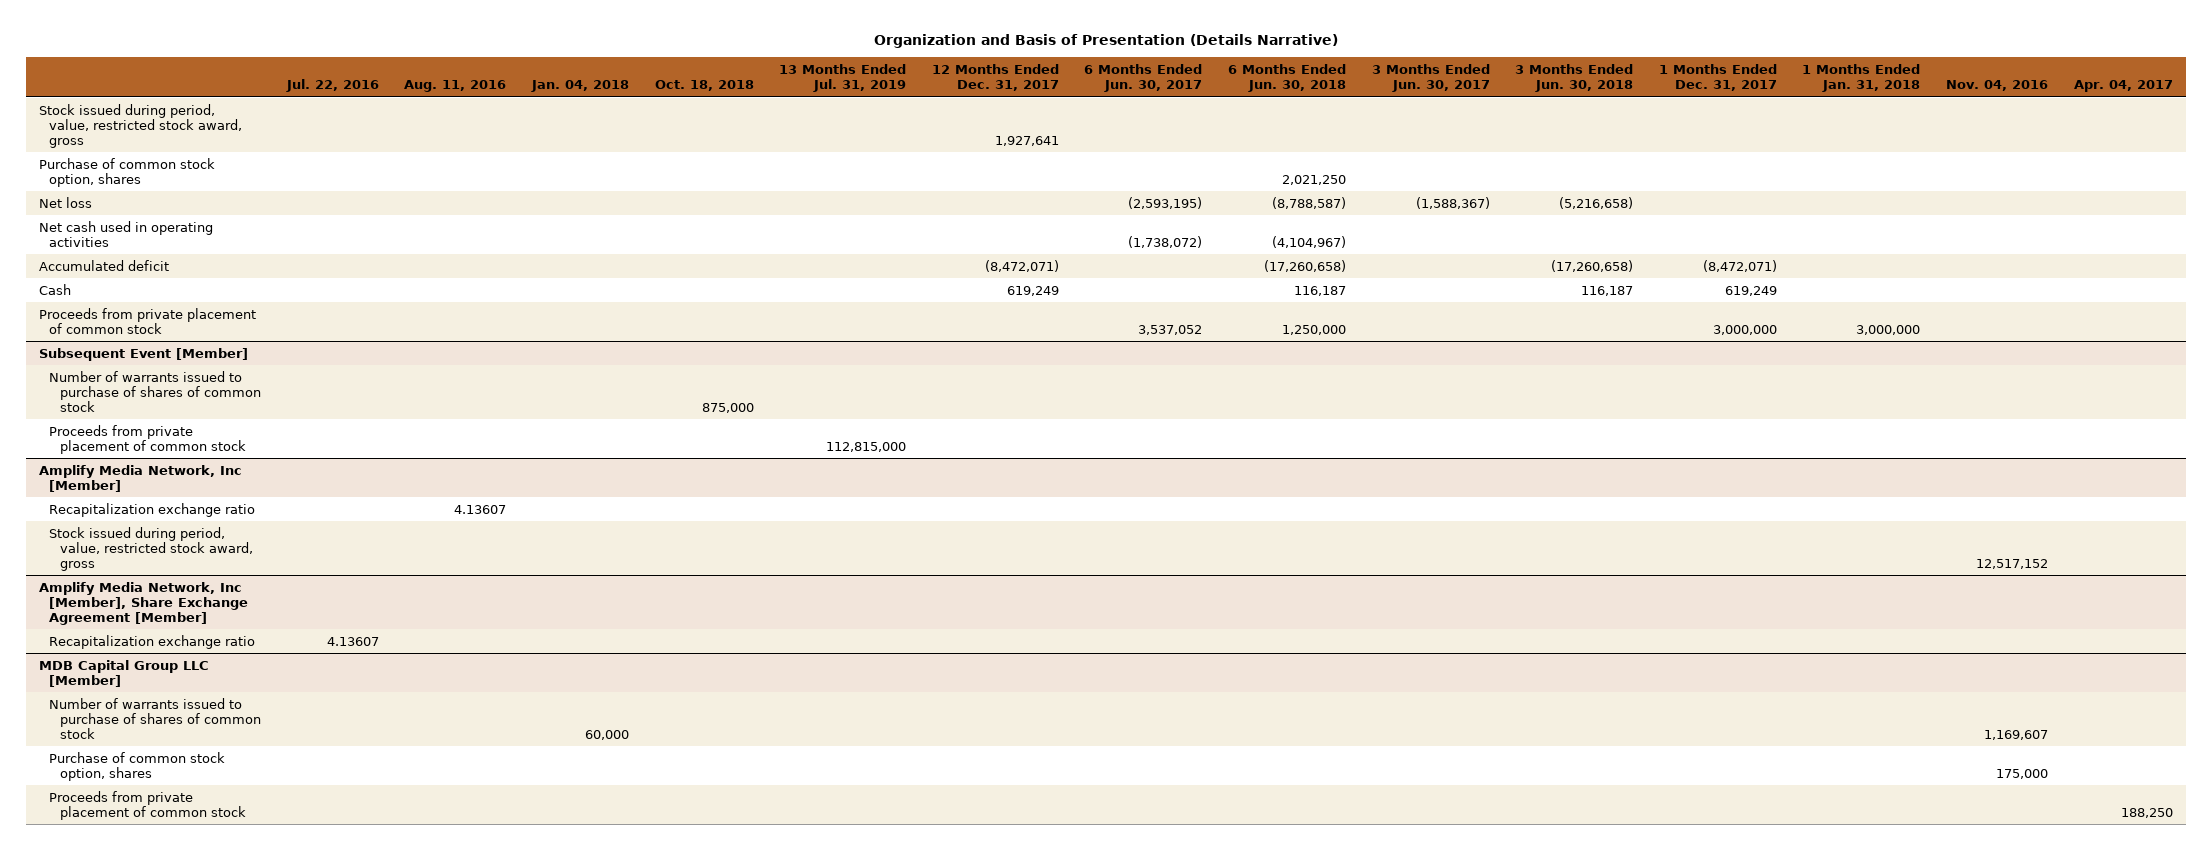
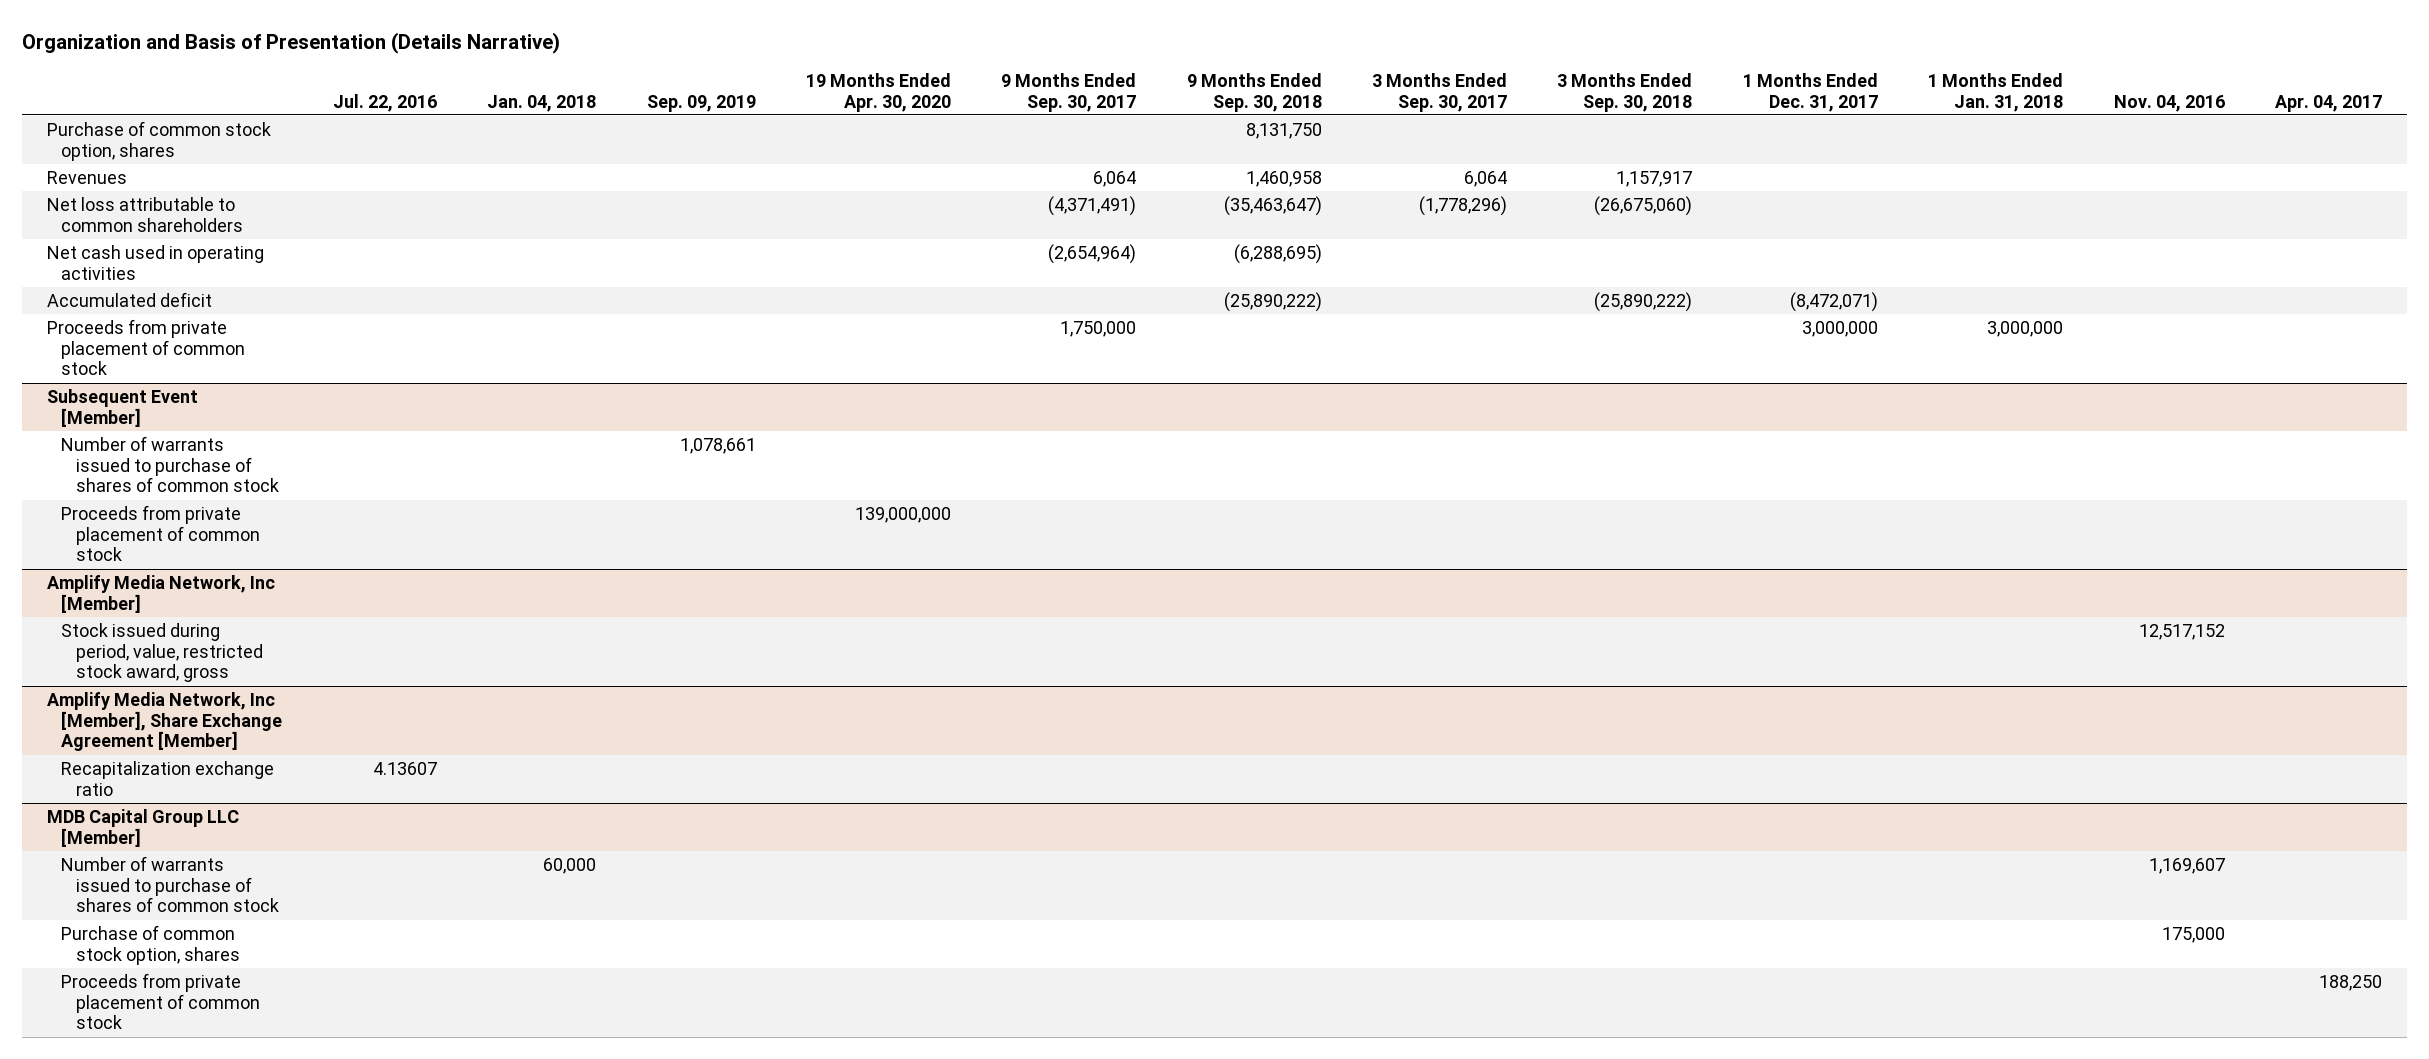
[404,80,507,93] Aug. 11, 2016 -> none
[654,80,754,92] Oct. 18, 2018 -> none
[779,64,907,93] 13 Months Ended Jul. 31, 2019 -> none
[931,64,1059,92] 12 Months Ended Dec. 31, 2017 -> none
[1084,64,1203,93] 6 Months Ended Jun. 30, 2017 -> none
[1227,64,1346,93] 6 Months Ended Jun. 30, 2018 -> none
[1371,64,1490,93] 3 Months Ended Jun. 30, 2017 -> none
[1515,64,1634,93] 3 Months Ended Jun. 30, 2018 -> none
none -> [646,94,756,112] Sep. 09, 2019
none -> [805,72,951,112] 19 Months Ended Apr. 30, 2020
none -> [1001,72,1137,112] 9 Months Ended Sep. 30, 2017
none -> [1186,72,1322,112] 9 Months Ended Sep. 30, 2018
none -> [1372,72,1508,112] 3 Months Ended Sep. 30, 2017
none -> [1557,72,1693,112] 3 Months Ended Sep. 30, 2018
[38,103,243,148] Stock issued during period, value, restricted stock award, gross -> none
[38,196,92,208] Net loss -> none
none -> [46,170,127,184] Revenues
none -> [46,196,244,232] Net loss attributable to common shareholders
[38,283,71,295] Cash -> none
[49,502,256,517] Recapitalization exchange ratio -> none

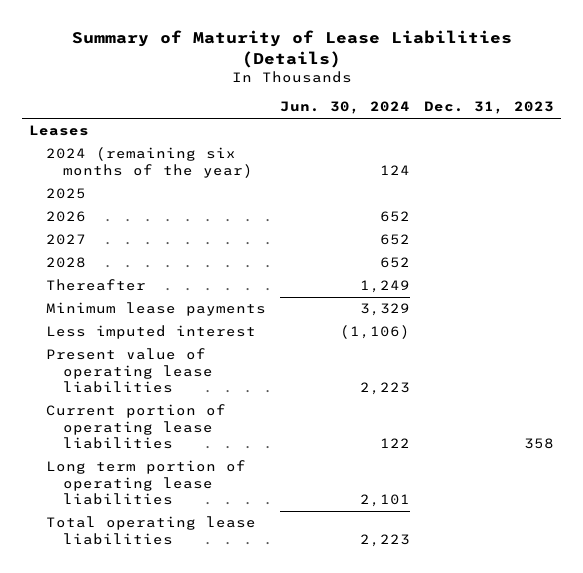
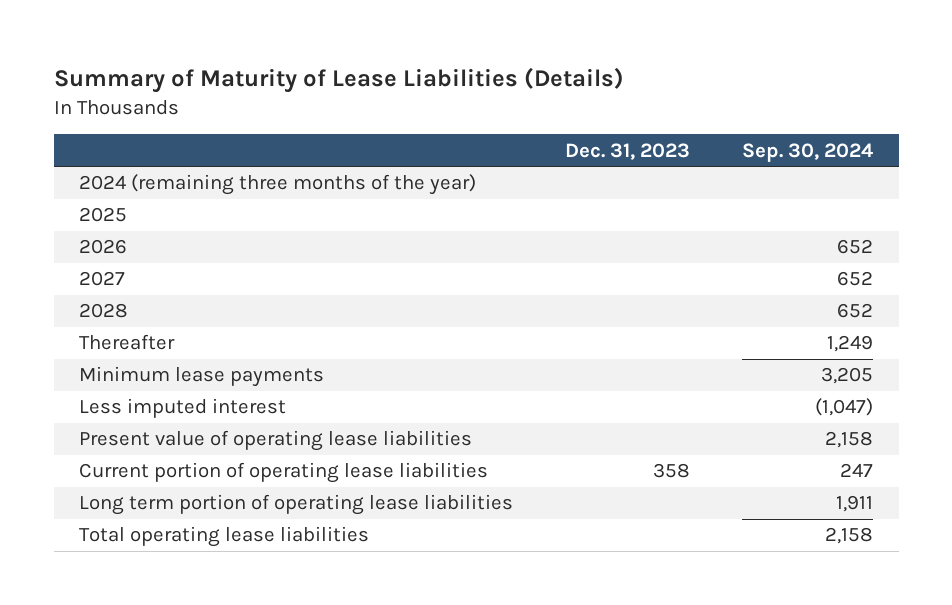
[280,101,411,115] Jun. 30, 2024 -> none
none -> [742,142,874,162] Sep. 30, 2024
[29,125,90,137] Leases -> none
[45,147,253,178] 2024 (remaining six months of the year) -> [79,174,477,196] 2024 (remaining three months of the year)

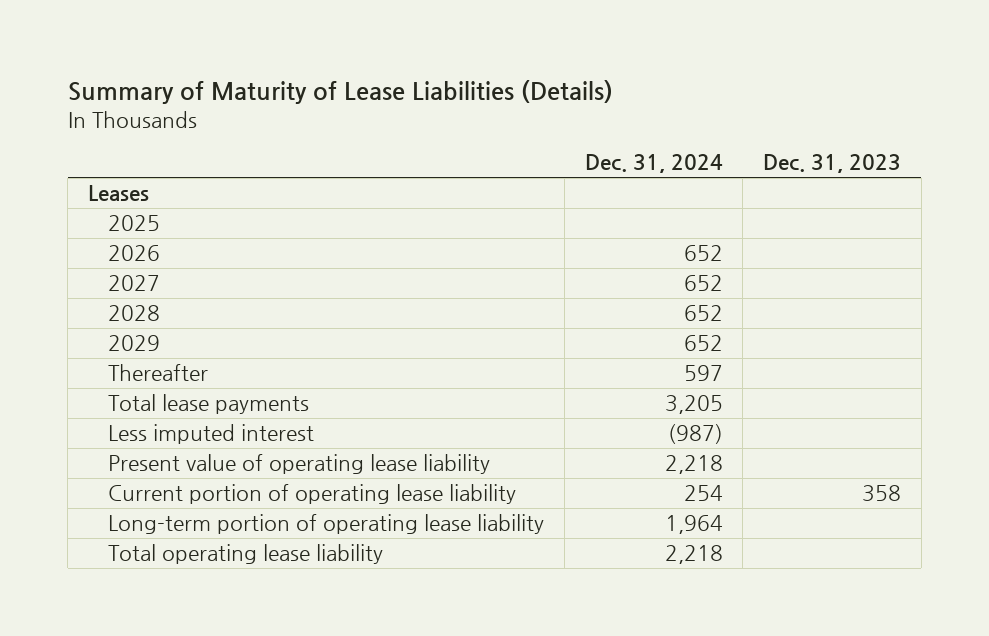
[742,142,874,162] Sep. 30, 2024 -> none
none -> [584,154,723,174] Dec. 31, 2024
[79,174,477,196] 2024 (remaining three months of the year) -> none
none -> [87,185,149,202] Leases
none -> [108,335,161,352] 2029
[79,366,325,388] Minimum lease payments -> [108,394,310,415] Total lease payments
[79,430,473,452] Present value of operating lease liabilities -> [108,454,491,475] Present value of operating lease liability
[79,462,489,484] Current portion of operating lease liabilities -> [108,484,517,505] Current portion of operating lease liability
[79,494,514,516] Long term portion of operating lease liabilities -> [108,514,545,535] Long-term portion of operating lease liability
[79,526,370,548] Total operating lease liabilities -> [108,544,384,565] Total operating lease liability

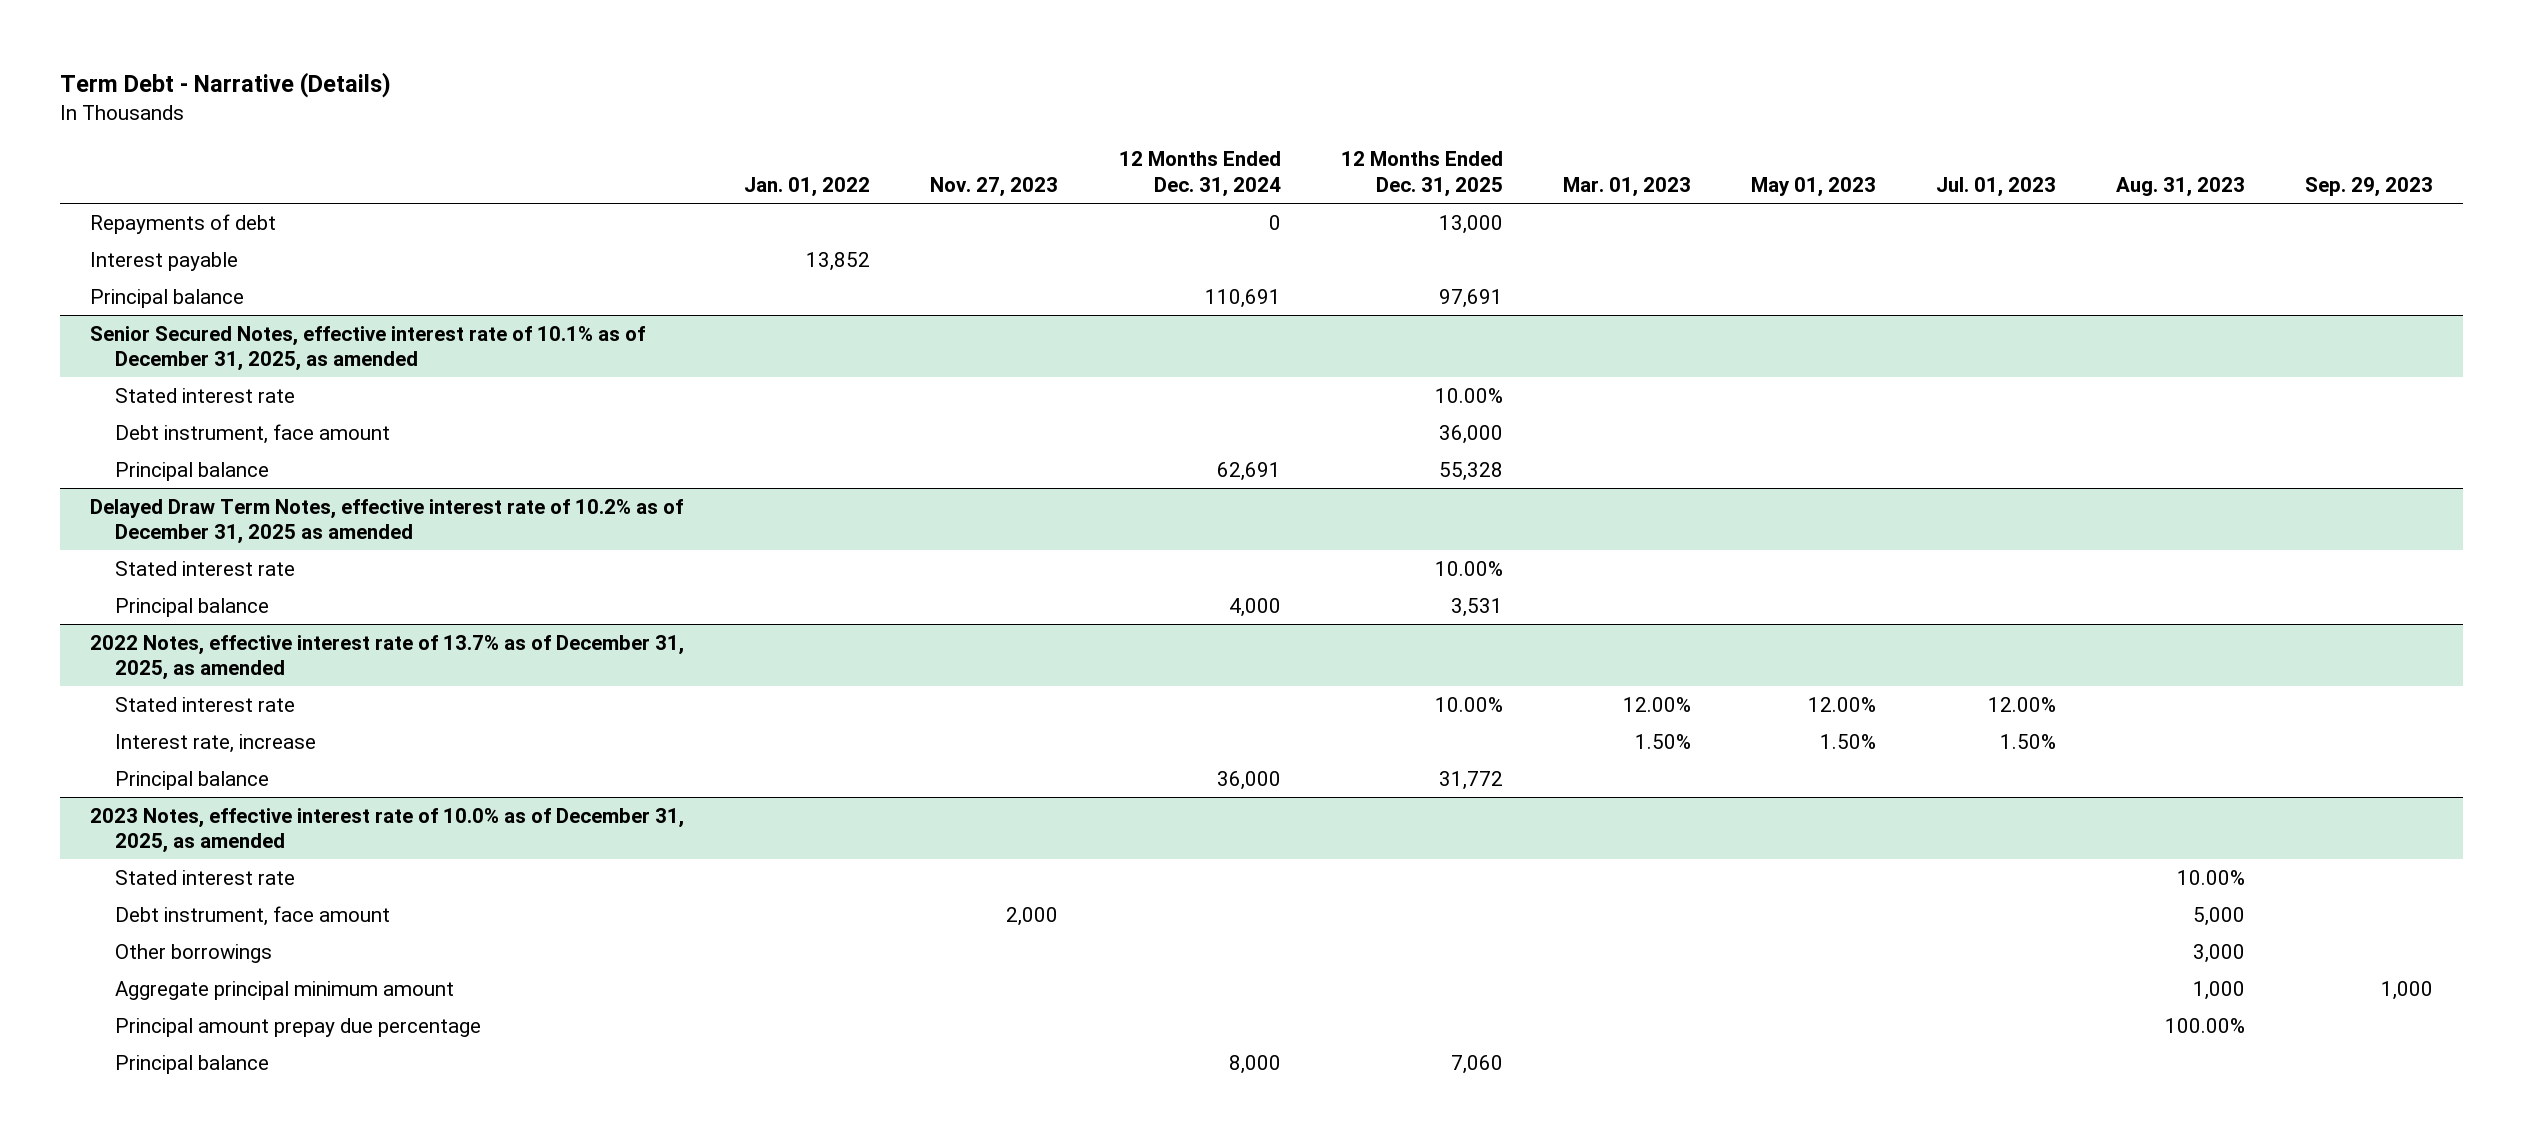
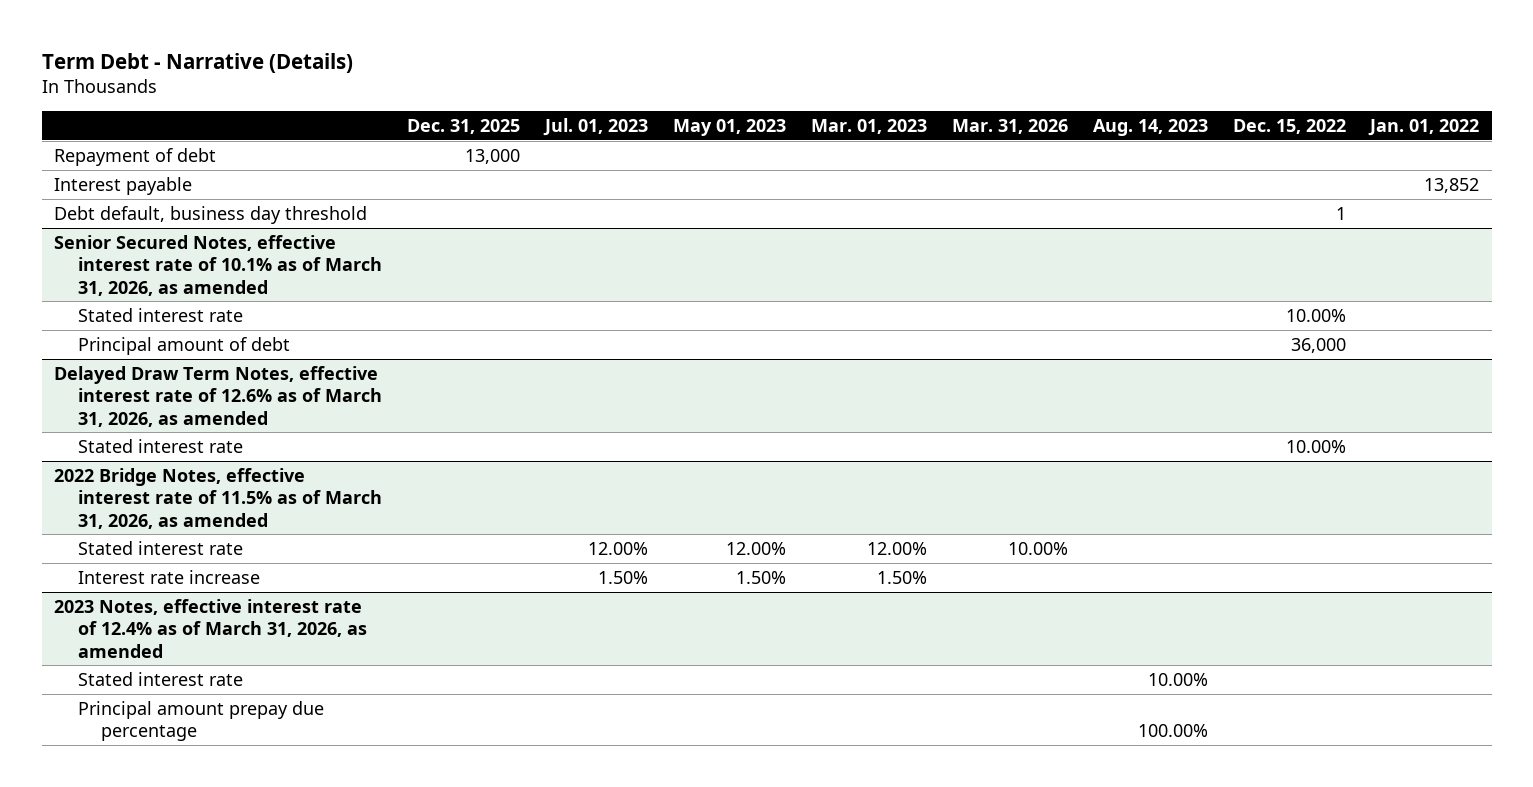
[930,177,1059,198] Nov. 27, 2023 -> none
[1118,151,1281,198] 12 Months Ended Dec. 31, 2024 -> none
[1340,151,1503,198] 12 Months Ended Dec. 31, 2025 -> none
[2115,177,2245,198] Aug. 31, 2023 -> none
[2305,177,2434,198] Sep. 29, 2023 -> none
none -> [406,119,520,135] Dec. 31, 2025
none -> [951,119,1068,135] Mar. 31, 2026
none -> [1092,119,1208,137] Aug. 14, 2023
none -> [1232,119,1346,135] Dec. 15, 2022
[90,213,277,234] Repayments of debt -> [53,147,216,166] Repayment of debt
[90,288,245,308] Principal balance -> none
none -> [53,205,367,224] Debt default, business day threshold
[90,325,646,372] Senior Secured Notes, effective interest rate of 10.1% as of December 31, 2025, as amended -> [53,234,382,296] Senior Secured Notes, effective interest rate of 10.1% as of March 31, 2026, as amended
[114,461,269,481] Principal balance -> none
[114,423,390,444] Debt instrument, face amount -> [77,336,290,355] Principal amount of debt
[90,498,684,545] Delayed Draw Term Notes, effective interest rate of 10.2% as of December 31, 2025 as amended -> [53,365,382,427] Delayed Draw Term Notes, effective interest rate of 12.6% as of March 31, 2026, as amended
[114,597,269,617] Principal balance -> none
[90,634,685,681] 2022 Notes, effective interest rate of 13.7% as of December 31, 2025, as amended -> [53,467,382,529] 2022 Bridge Notes, effective interest rate of 11.5% as of March 31, 2026, as amended
[114,770,269,790] Principal balance -> none
[114,733,316,753] Interest rate, increase -> [77,569,260,584] Interest rate increase
[90,807,685,854] 2023 Notes, effective interest rate of 10.0% as of December 31, 2025, as amended -> [53,598,367,658] 2023 Notes, effective interest rate of 12.4% as of March 31, 2026, as amended
[114,905,390,926] Debt instrument, face amount -> none
[114,943,272,963] Other borrowings -> none
[114,980,454,1000] Aggregate principal minimum amount -> none
[114,1054,269,1074] Principal balance -> none

